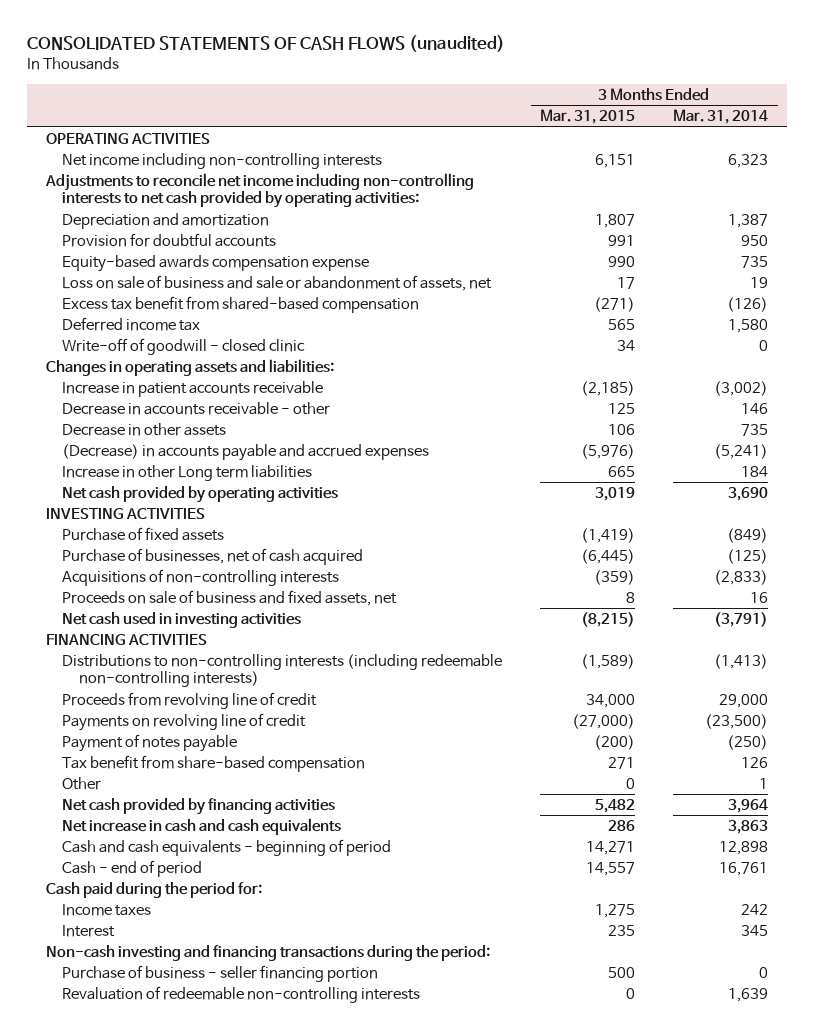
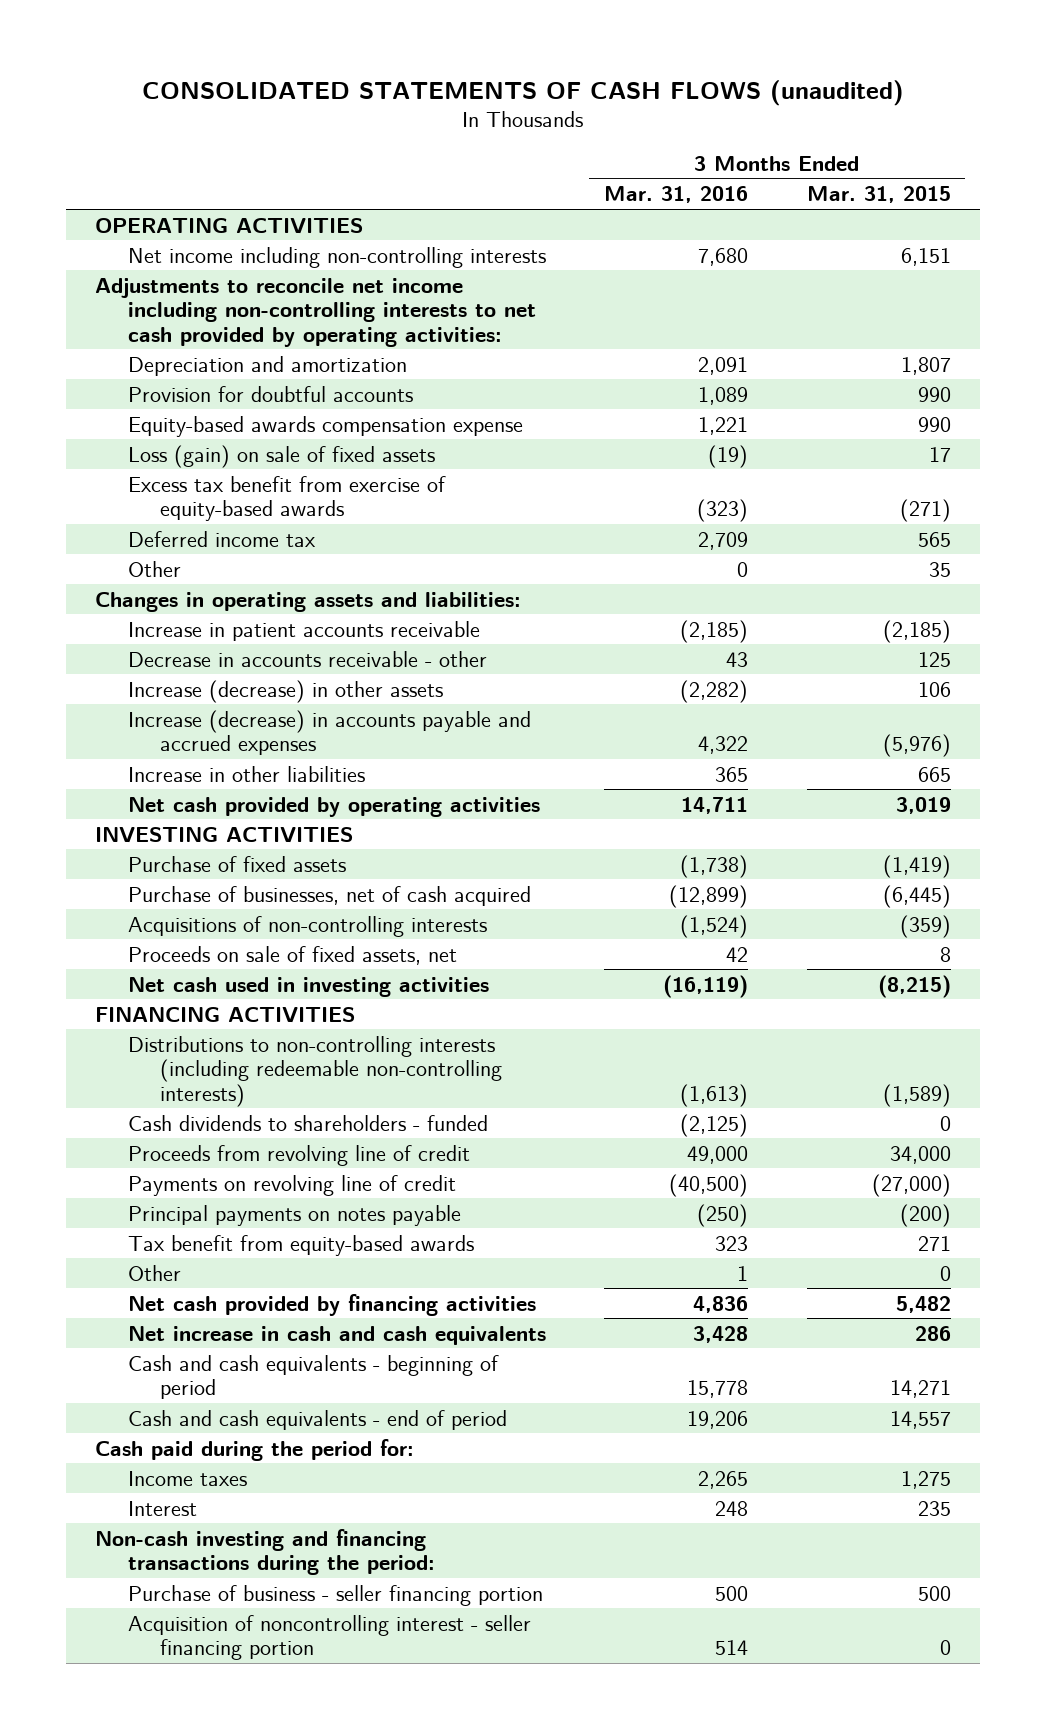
[673,109,769,125] Mar. 31, 2014 -> none
none -> [604,186,749,204] Mar. 31, 2016
[608,234,636,246] 991 -> [917,386,951,402] 990
[62,274,493,291] Loss on sale of business and sale or abandonment of assets, net -> none
none -> [127,444,435,468] Loss (gain) on sale of fixed assets
[62,295,420,313] Excess tax benefit from shared-based compensation -> [127,475,446,522] Excess tax benefit from exercise of equity-based awards
[62,337,306,355] Write-off of goodwill - closed clinic -> none
none -> [127,560,181,577] Other
[62,422,227,436] Decrease in other assets -> [127,679,443,703] Increase (decrease) in other assets
[62,443,430,461] (Decrease) in accounts payable and accrued expenses -> [127,709,531,756] Increase (decrease) in accounts payable and accrued expenses
[62,464,313,481] Increase in other Long term liabilities -> [127,765,365,782] Increase in other liabilities
[62,589,398,606] Proceeds on sale of business and fixed assets, net -> [127,945,457,965] Proceeds on sale of fixed assets, net
none -> [127,1114,488,1131] Cash dividends to shareholders - funded
[62,733,238,752] Payment of notes payable -> [127,1204,461,1226] Principal payments on notes payable
[62,754,366,772] Tax benefit from share-based compensation -> [127,1234,474,1256] Tax benefit from equity-based awards
[62,859,203,877] Cash - end of period -> [127,1409,507,1430] Cash and cash equivalents - end of period
[62,985,421,1003] Revaluation of redeemable non-controlling interests -> none
none -> [127,1614,531,1661] Acquisition of noncontrolling interest - seller financing portion

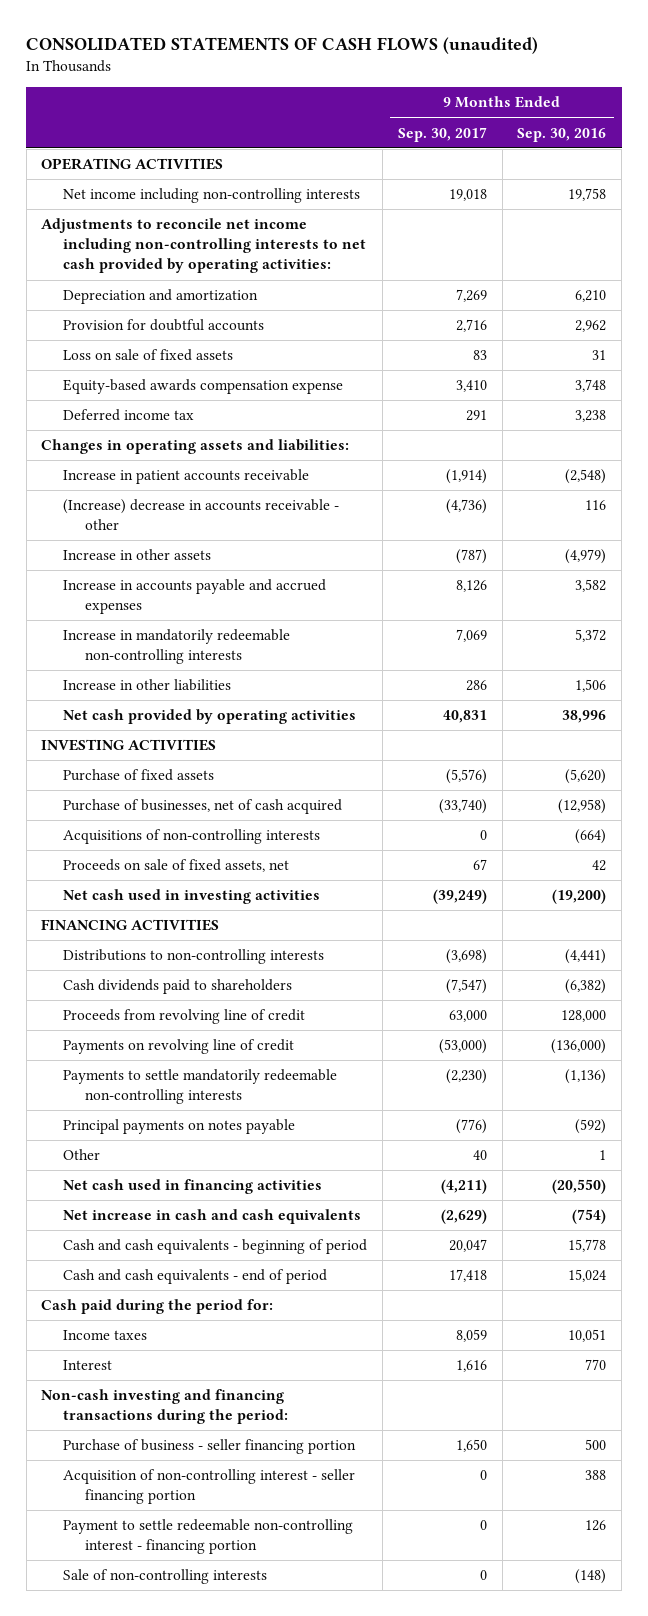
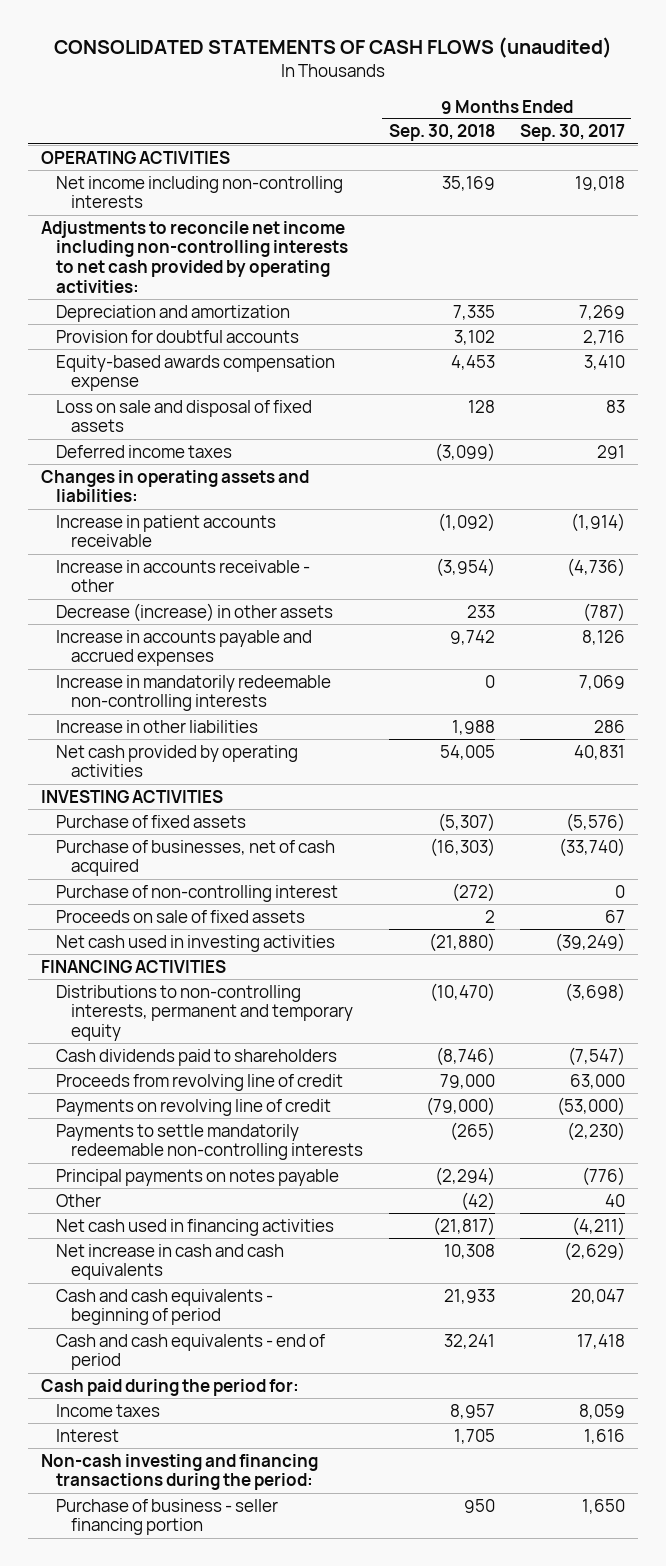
[517,127,607,142] Sep. 30, 2016 -> none
none -> [388,124,495,142] Sep. 30, 2018
[63,349,234,362] Loss on sale of fixed assets -> none
none -> [55,399,312,433] Loss on sale and disposal of fixed assets
[63,409,195,422] Deferred income tax -> [55,444,232,458] Deferred income taxes
[63,499,340,531] (Increase) decrease in accounts receivable - other -> [55,559,310,593] Increase in accounts receivable - other
[63,549,212,561] Increase in other assets -> [55,602,333,622] Decrease (increase) in other assets
[63,829,321,845] Acquisitions of non-controlling interests -> [55,884,338,902] Purchase of non-controlling interest
[63,859,290,873] Proceeds on sale of fixed assets, net -> [55,909,305,923] Proceeds on sale of fixed assets
[63,949,325,965] Distributions to non-controlling interests -> [55,984,354,1042] Distributions to non-controlling interests, permanent and temporary equity
[63,1469,356,1505] Acquisition of non-controlling interest - seller financing portion -> none
[63,1519,354,1555] Payment to settle redeemable non-controlling interest - financing portion -> none
[63,1569,268,1585] Sale of non-controlling interests -> none

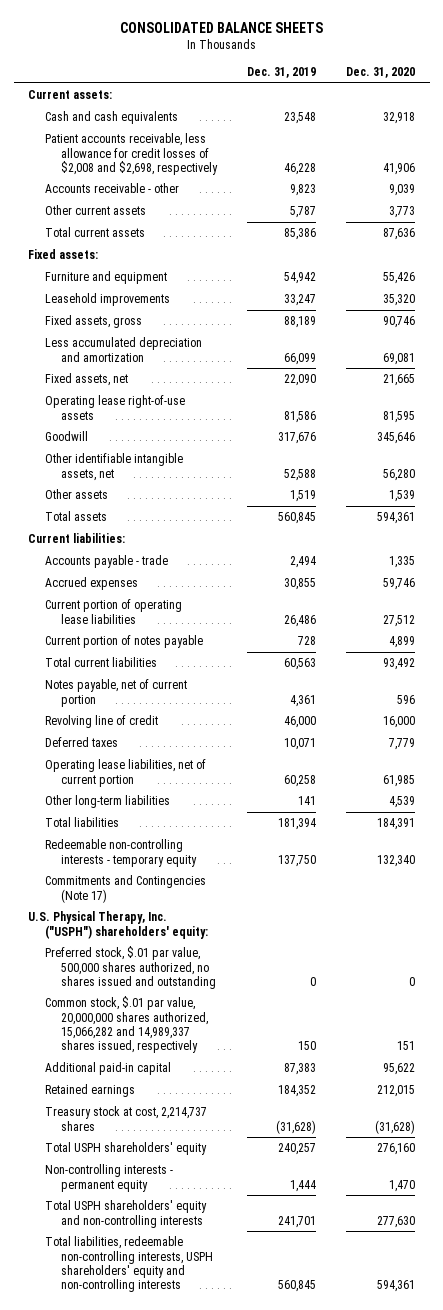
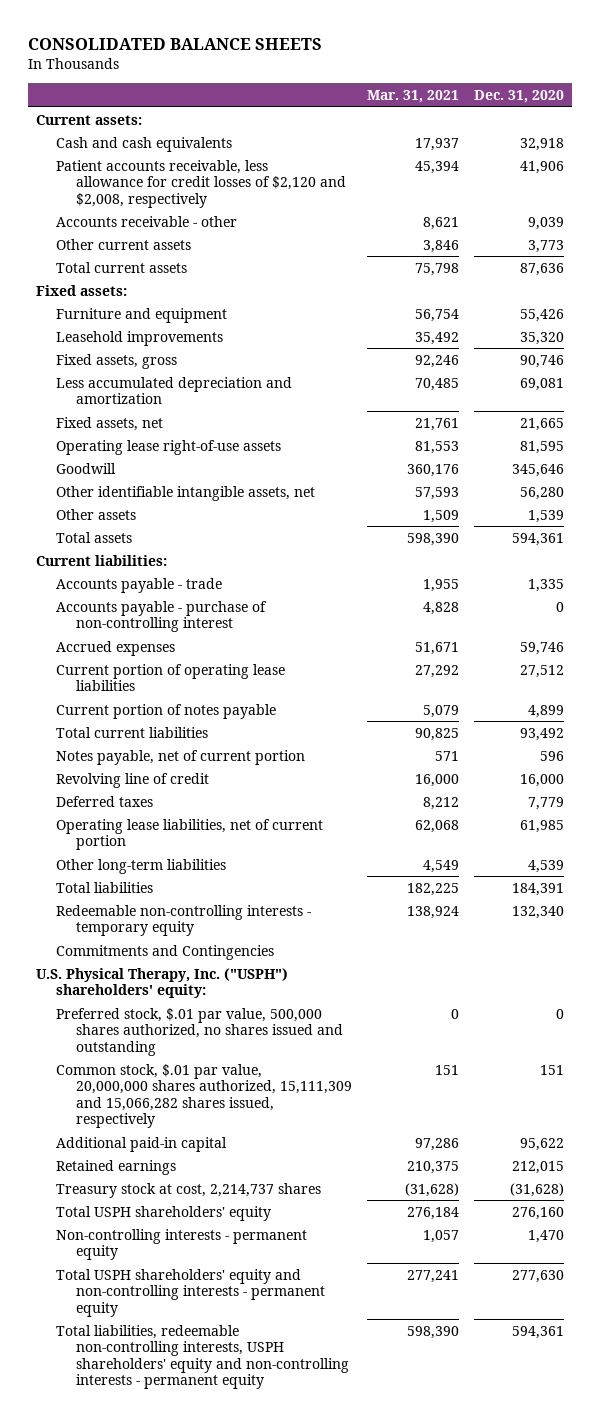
[246,67,316,79] Dec. 31, 2019 -> none
none -> [367,90,460,104] Mar. 31, 2021
[44,133,219,175] Patient accounts receivable, less allowance for credit losses of $2,008 and $2,698, respectively -> [55,159,346,208] Patient accounts receivable, less allowance for credit losses of $2,120 and $2,008, respectively
none -> [55,600,267,633] Accounts payable - purchase of non-controlling interest
[44,875,206,903] Commitments and Contingencies (Note 17) -> [55,944,274,960] Commitments and Contingencies
[44,996,209,1054] Common stock, $.01 par value, 20,000,000 shares authorized, 15,066,282 and 14,989,337 shares issued, respectively -> [55,1063,352,1129] Common stock, $.01 par value, 20,000,000 shares authorized, 15,111,309 and 15,066,282 shares issued, respectively
[44,1200,207,1228] Total USPH shareholders' equity and non-controlling interests -> [55,1268,325,1317] Total USPH shareholders' equity and non-controlling interests - permanent equity
[44,1236,214,1293] Total liabilities, redeemable non-controlling interests, USPH shareholders' equity and non-controlling interests -> [55,1324,349,1390] Total liabilities, redeemable non-controlling interests, USPH shareholders' equity and non-controlling interests - permanent equity

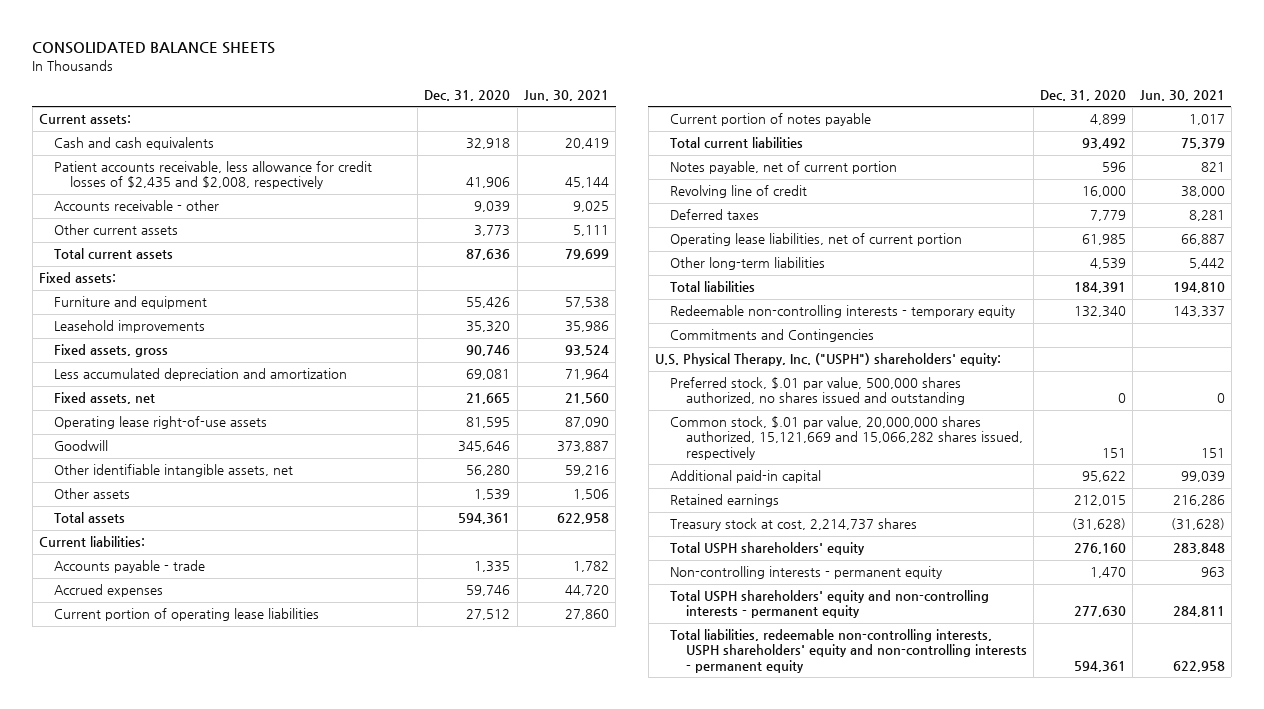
[367,90,460,104] Mar. 31, 2021 -> none
none -> [523,89,609,101] Jun. 30, 2021
[55,159,346,208] Patient accounts receivable, less allowance for credit losses of $2,120 and $2,008, respectively -> [54,161,373,190] Patient accounts receivable, less allowance for credit losses of $2,435 and $2,008, respectively
[55,600,267,633] Accounts payable - purchase of non-controlling interest -> none
[55,1063,352,1129] Common stock, $.01 par value, 20,000,000 shares authorized, 15,111,309 and 15,066,282 shares issued, respectively -> [670,416,1023,460] Common stock, $.01 par value, 20,000,000 shares authorized, 15,121,669 and 15,066,282 shares issued, respectively

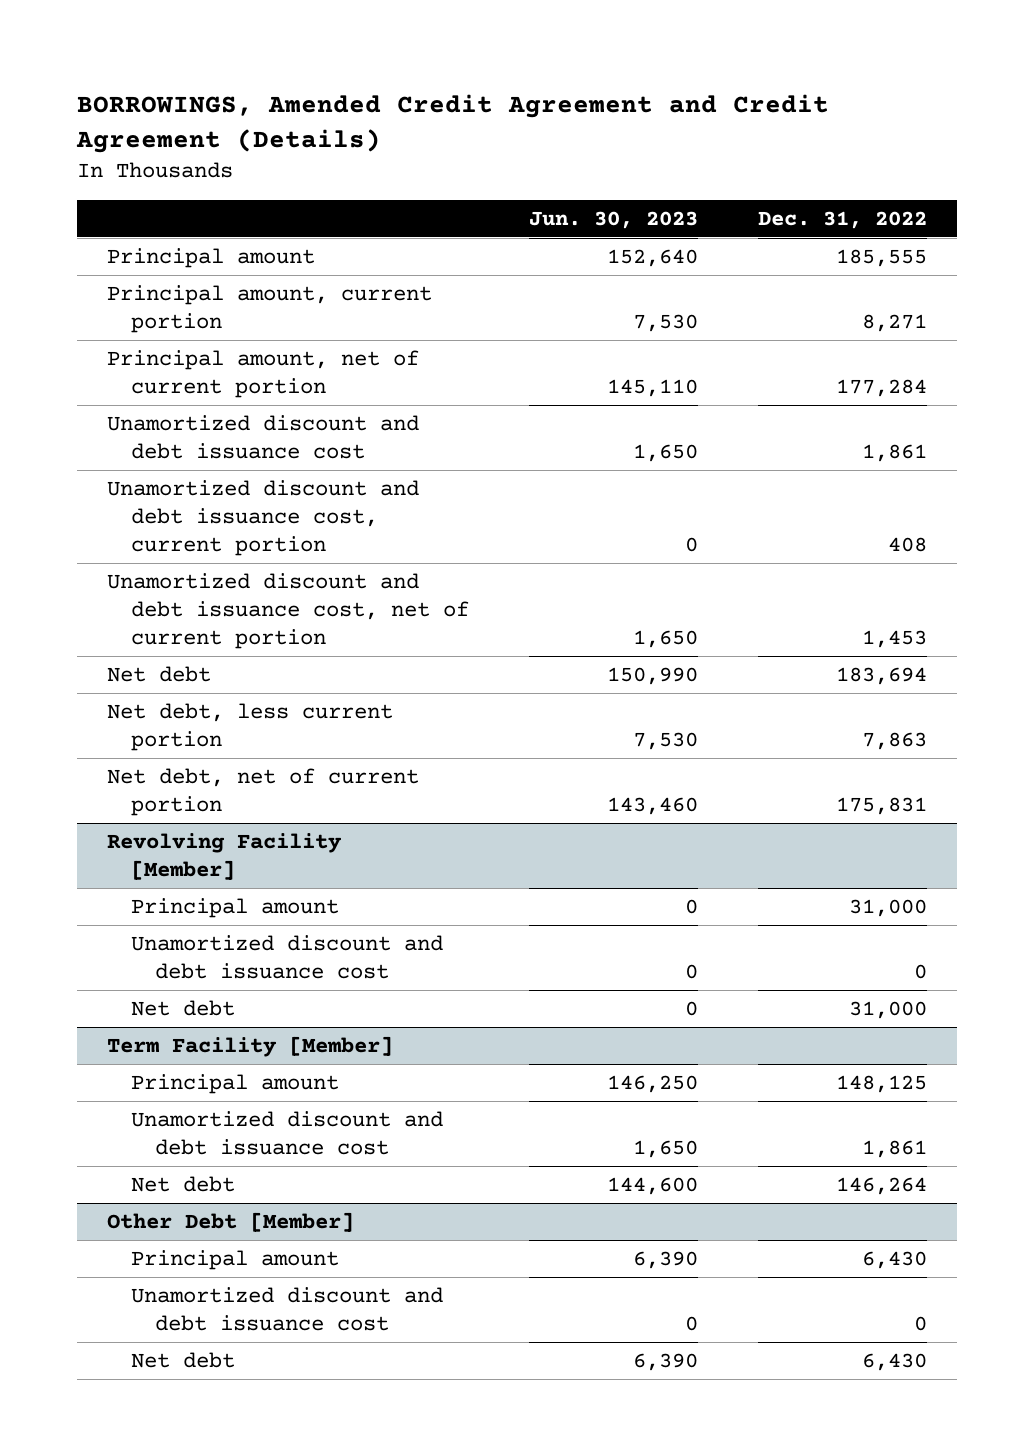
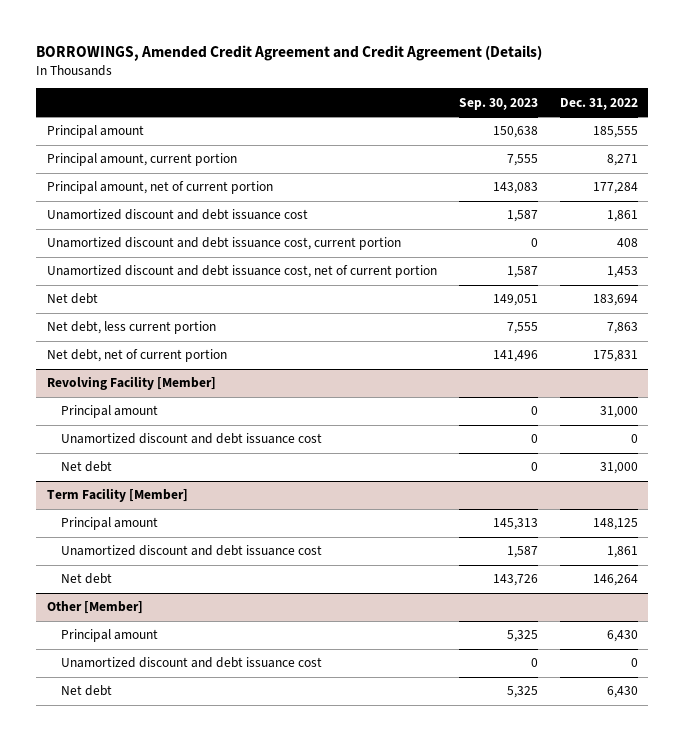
[529,210,699,229] Jun. 30, 2023 -> none
none -> [458,97,538,110] Sep. 30, 2023
[107,1212,355,1233] Other Debt [Member] -> [47,601,144,615] Other [Member]

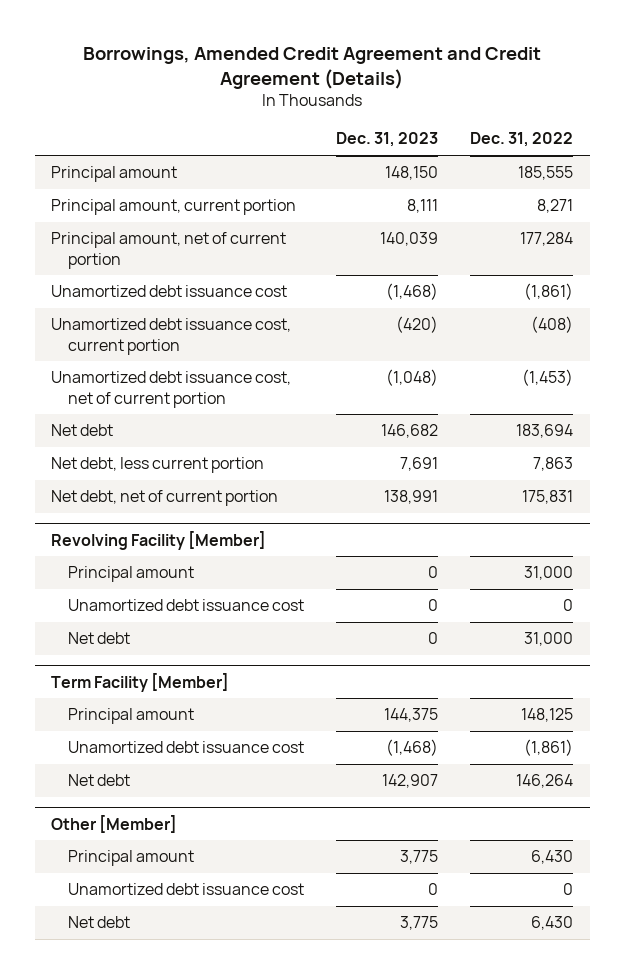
[36,45,543,62] BORROWINGS, Amended Credit Agreement and Credit Agreement (Details) -> [83,46,542,89] Borrowings, Amended Credit Agreement and Credit Agreement (Details)
[458,97,538,110] Sep. 30, 2023 -> none
none -> [336,132,439,148] Dec. 31, 2023
[47,209,309,221] Unamortized discount and debt issuance cost -> [51,285,288,298] Unamortized debt issuance cost
[606,210,638,223] 1,861 -> [524,283,574,301] (1,861)
[47,237,402,251] Unamortized discount and debt issuance cost, current portion -> [51,318,292,355] Unamortized debt issuance cost, current portion
[616,238,638,248] 408 -> [531,316,574,334] (408)
[47,265,438,279] Unamortized discount and debt issuance cost, net of current portion -> [51,371,292,408] Unamortized debt issuance cost, net of current portion
[606,266,638,279] 1,453 -> [522,369,574,387] (1,453)
[60,433,322,445] Unamortized discount and debt issuance cost -> [67,599,304,612] Unamortized debt issuance cost
[60,545,322,557] Unamortized discount and debt issuance cost -> [67,741,304,754] Unamortized debt issuance cost
[606,546,638,559] 1,861 -> [524,739,574,757] (1,861)
[60,657,322,669] Unamortized discount and debt issuance cost -> [67,883,304,896] Unamortized debt issuance cost

